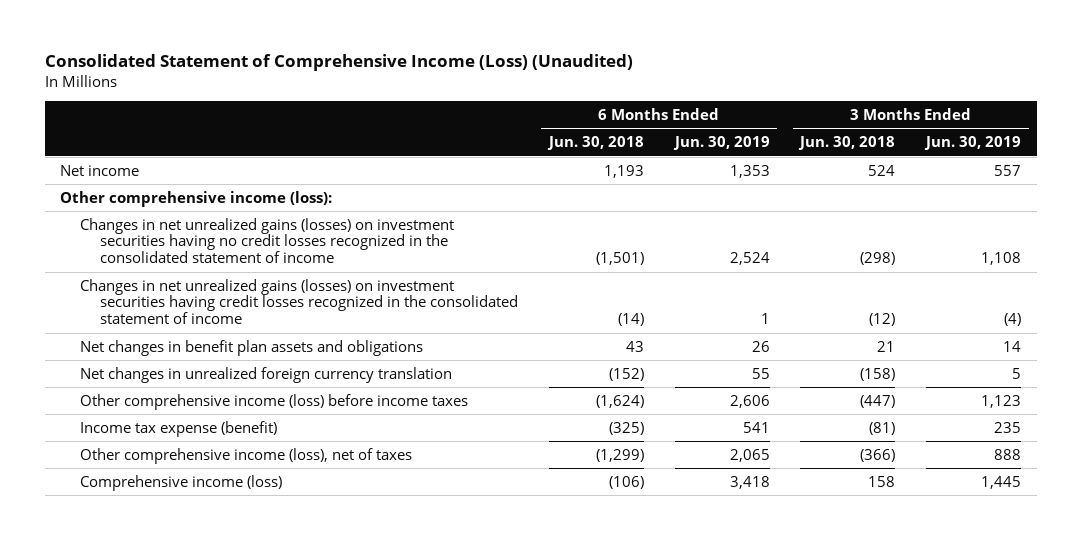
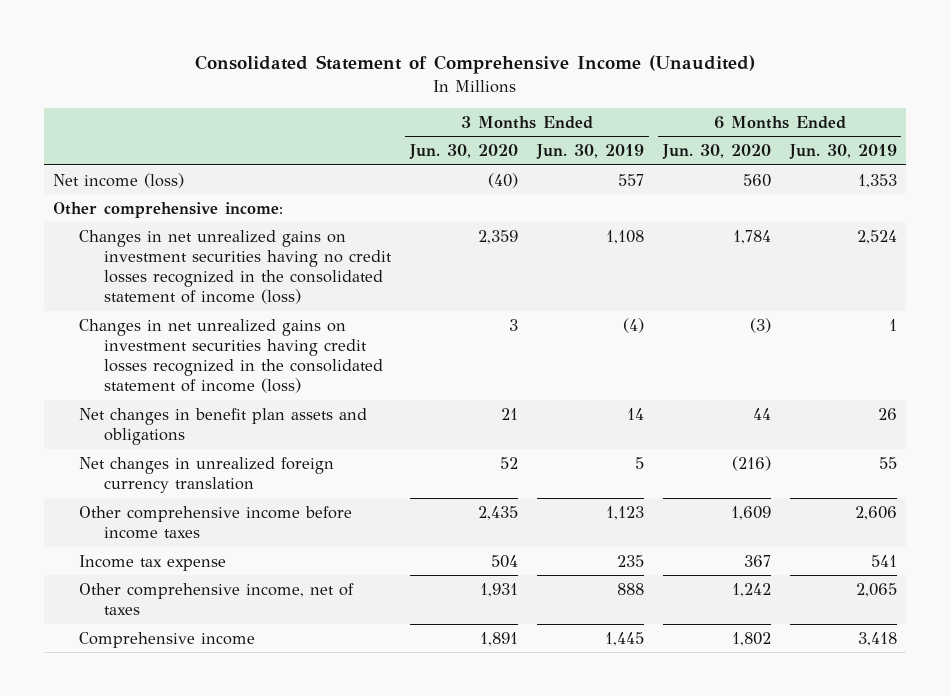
[44,54,633,72] Consolidated Statement of Comprehensive Income (Loss) (Unaudited) -> [195,55,756,75] Consolidated Statement of Comprehensive Income (Unaudited)
[546,136,644,151] Jun. 30, 2018 -> none
[798,136,896,151] Jun. 30, 2018 -> none
none -> [409,144,519,160] Jun. 30, 2020
none -> [661,144,771,160] Jun. 30, 2020
[60,164,140,176] Net income -> [53,172,185,188] Net income (loss)
[60,190,333,207] Other comprehensive income (loss): -> [53,201,284,218] Other comprehensive income:
[80,217,455,264] Changes in net unrealized gains (losses) on investment securities having no credit losses recognized in the consolidated statement of income -> [78,229,393,305] Changes in net unrealized gains on investment securities having no credit losses recognized in the consolidated statement of income (loss)
[80,278,518,325] Changes in net unrealized gains (losses) on investment securities having credit losses recognized in the consolidated statement of income -> [78,318,384,394] Changes in net unrealized gains on investment securities having credit losses recognized in the consolidated statement of income (loss)
[80,393,469,410] Other comprehensive income (loss) before income taxes -> [78,505,352,540] Other comprehensive income before income taxes
[80,420,278,437] Income tax expense (benefit) -> [78,554,226,571] Income tax expense
[80,447,413,464] Other comprehensive income (loss), net of taxes -> [78,582,354,616] Other comprehensive income, net of taxes
[80,474,283,491] Comprehensive income (loss) -> [78,631,255,648] Comprehensive income

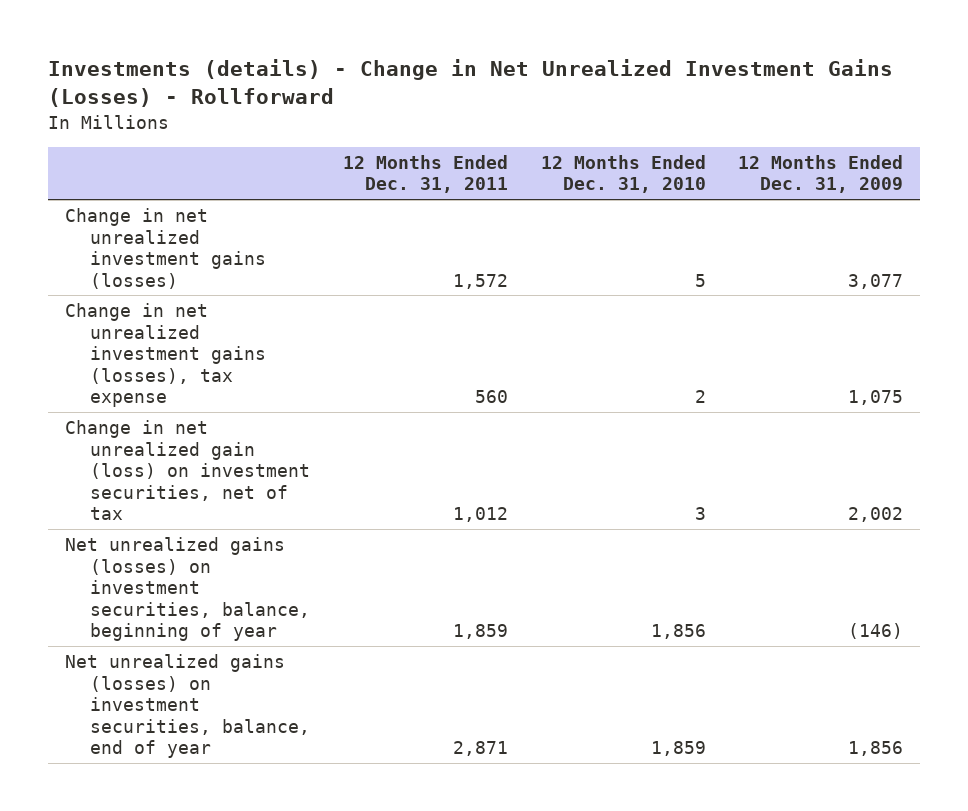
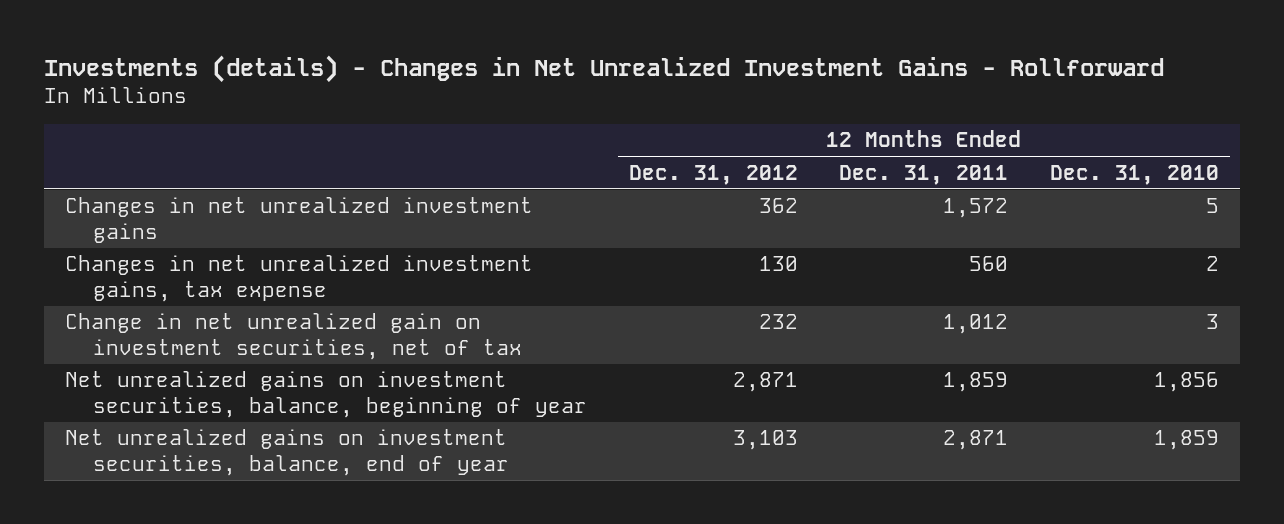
[48,59,894,108] Investments (details) - Change in Net Unrealized Investment Gains (Losses) - Rollforward -> [43,54,1164,83] Investments (details) - Changes in Net Unrealized Investment Gains - Rollforward
[738,154,904,194] 12 Months Ended Dec. 31, 2009 -> none
none -> [628,164,798,185] Dec. 31, 2012
[64,208,266,289] Change in net unrealized investment gains (losses) -> [64,197,533,243] Changes in net unrealized investment gains
[64,303,266,408] Change in net unrealized investment gains (losses), tax expense -> [64,255,533,302] Changes in net unrealized investment gains, tax expense
[64,420,310,521] Change in net unrealized gain (loss) on investment securities, net of tax -> [64,313,522,360] Change in net unrealized gain on investment securities, net of tax
[64,537,310,642] Net unrealized gains (losses) on investment securities, balance, beginning of year -> [64,371,587,418] Net unrealized gains on investment securities, balance, beginning of year
[64,654,310,759] Net unrealized gains (losses) on investment securities, balance, end of year -> [64,429,509,476] Net unrealized gains on investment securities, balance, end of year

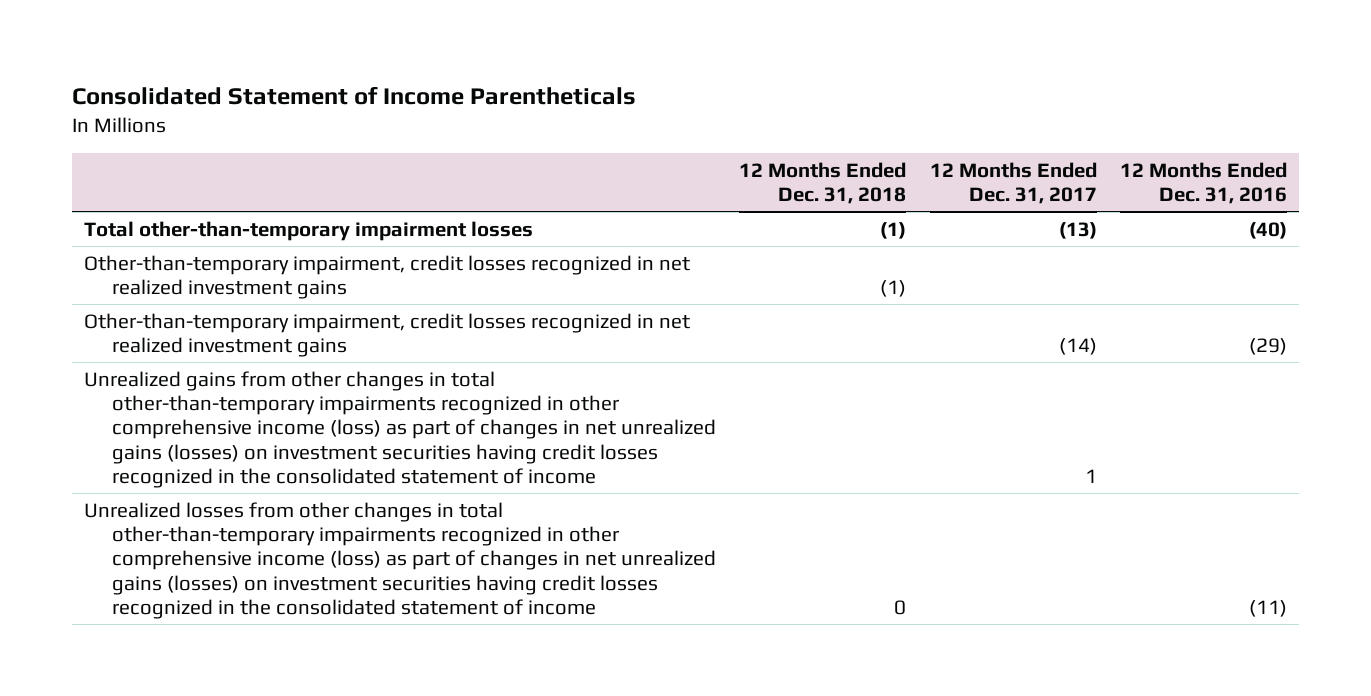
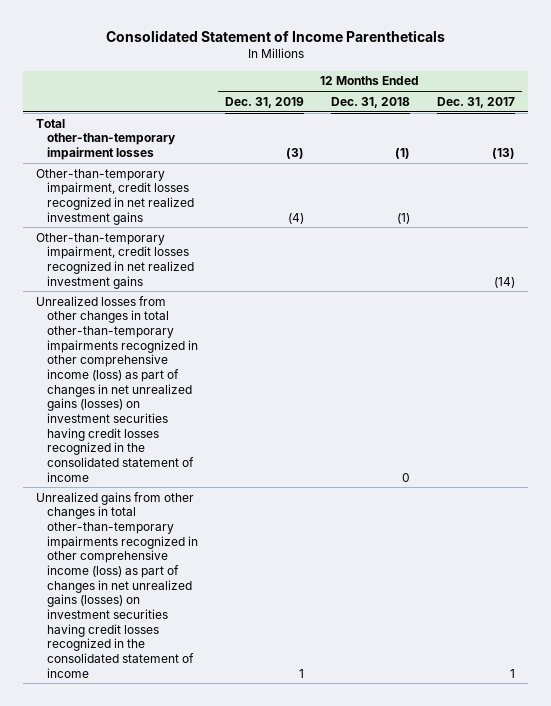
[1119,161,1287,204] 12 Months Ended Dec. 31, 2016 -> none
none -> [225,96,305,108] Dec. 31, 2019
[83,370,716,488] Unrealized gains from other changes in total other-than-temporary impairments recognized in other comprehensive income (loss) as part of changes in net unrealized gains (losses) on investment securities having credit losses recognized in the consolidated statement of income -> [36,491,199,678] Unrealized gains from other changes in total other-than-temporary impairments recognized in other comprehensive income (loss) as part of changes in net unrealized gains (losses) on investment securities having credit losses recognized in the consolidated statement of income

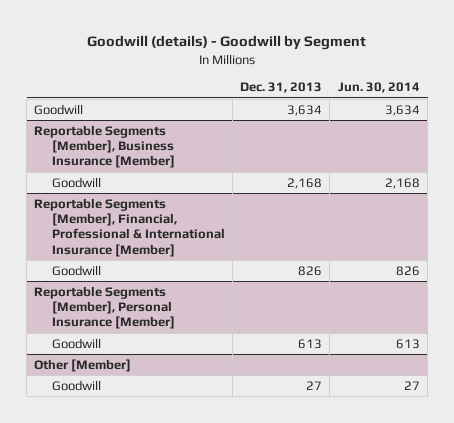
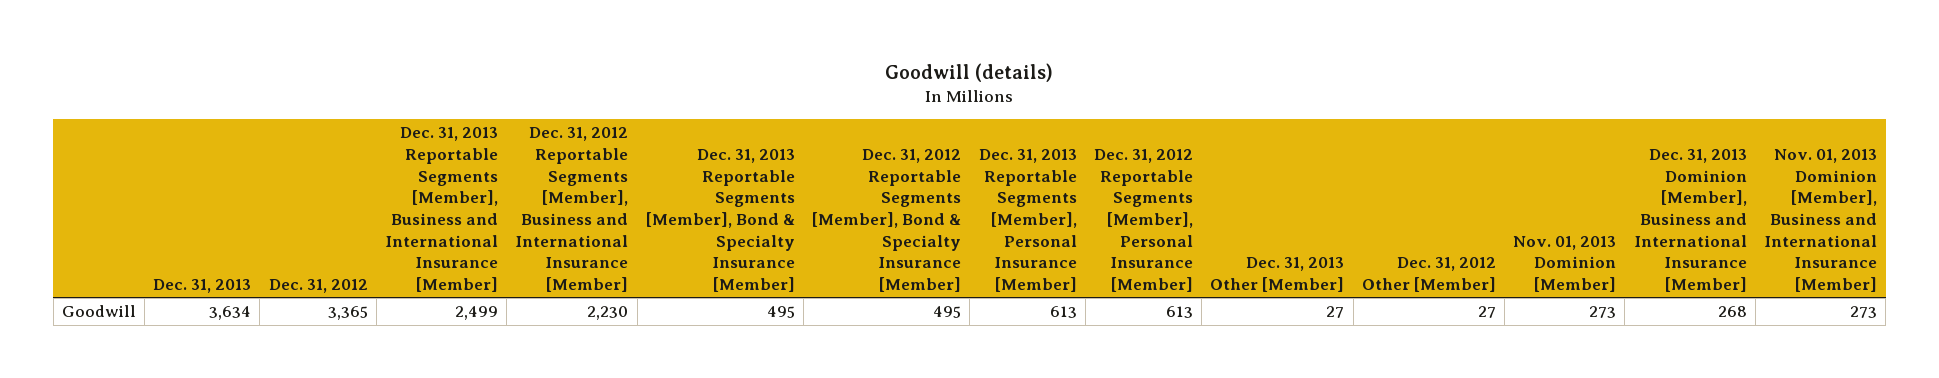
[87,35,367,51] Goodwill (details) - Goodwill by Segment -> [885,63,1054,83] Goodwill (details)
[337,82,420,94] Jun. 30, 2014 -> none
none -> [268,278,368,293] Dec. 31, 2012
none -> [385,127,499,292] Dec. 31, 2013 Reportable Segments [Member], Business and International Insurance [Member]
none -> [515,127,629,292] Dec. 31, 2012 Reportable Segments [Member], Business and International Insurance [Member]
none -> [645,148,795,292] Dec. 31, 2013 Reportable Segments [Member], Bond & Specialty Insurance [Member]
none -> [812,148,962,292] Dec. 31, 2012 Reportable Segments [Member], Bond & Specialty Insurance [Member]
none -> [978,148,1077,292] Dec. 31, 2013 Reportable Segments [Member], Personal Insurance [Member]
none -> [1094,148,1194,292] Dec. 31, 2012 Reportable Segments [Member], Personal Insurance [Member]
none -> [1210,257,1345,292] Dec. 31, 2013 Other [Member]
none -> [1361,257,1496,292] Dec. 31, 2012 Other [Member]
none -> [1513,235,1617,292] Nov. 01, 2013 Dominion [Member]
none -> [1633,148,1747,292] Dec. 31, 2013 Dominion [Member], Business and International Insurance [Member]
none -> [1763,148,1877,292] Nov. 01, 2013 Dominion [Member], Business and International Insurance [Member]
[34,124,175,169] Reportable Segments [Member], Business Insurance [Member] -> none
[51,176,101,188] Goodwill -> none
[34,197,225,257] Reportable Segments [Member], Financial, Professional & International Insurance [Member] -> none
[51,264,101,276] Goodwill -> none
[34,285,175,330] Reportable Segments [Member], Personal Insurance [Member] -> none
[51,337,101,349] Goodwill -> none
[34,358,132,372] Other [Member] -> none
[51,379,101,391] Goodwill -> none

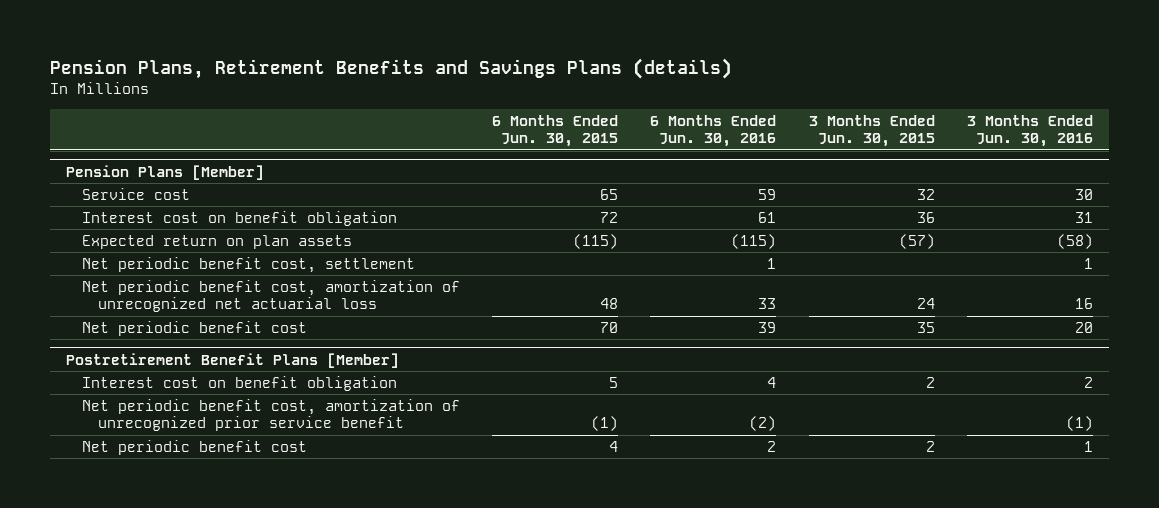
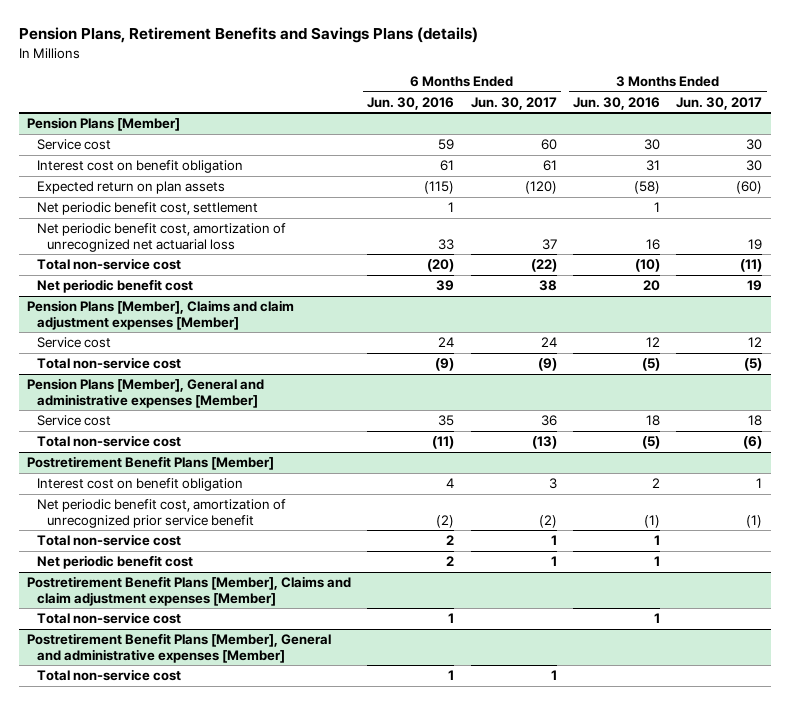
[492,114,619,148] 6 Months Ended Jun. 30, 2015 -> none
[808,114,935,148] 3 Months Ended Jun. 30, 2015 -> none
none -> [470,96,557,110] Jun. 30, 2017
none -> [676,96,763,110] Jun. 30, 2017
none -> [36,258,181,271] Total non-service cost
none -> [26,300,294,330] Pension Plans [Member], Claims and claim adjustment expenses [Member]
none -> [36,337,111,349] Service cost
none -> [36,357,181,370] Total non-service cost
none -> [26,378,264,408] Pension Plans [Member], General and administrative expenses [Member]
none -> [36,415,111,427] Service cost
none -> [36,435,181,448] Total non-service cost
none -> [36,534,181,547] Total non-service cost
none -> [26,576,351,606] Postretirement Benefit Plans [Member], Claims and claim adjustment expenses [Member]
none -> [36,612,181,625] Total non-service cost
none -> [26,633,331,663] Postretirement Benefit Plans [Member], General and administrative expenses [Member]
none -> [36,669,181,682] Total non-service cost

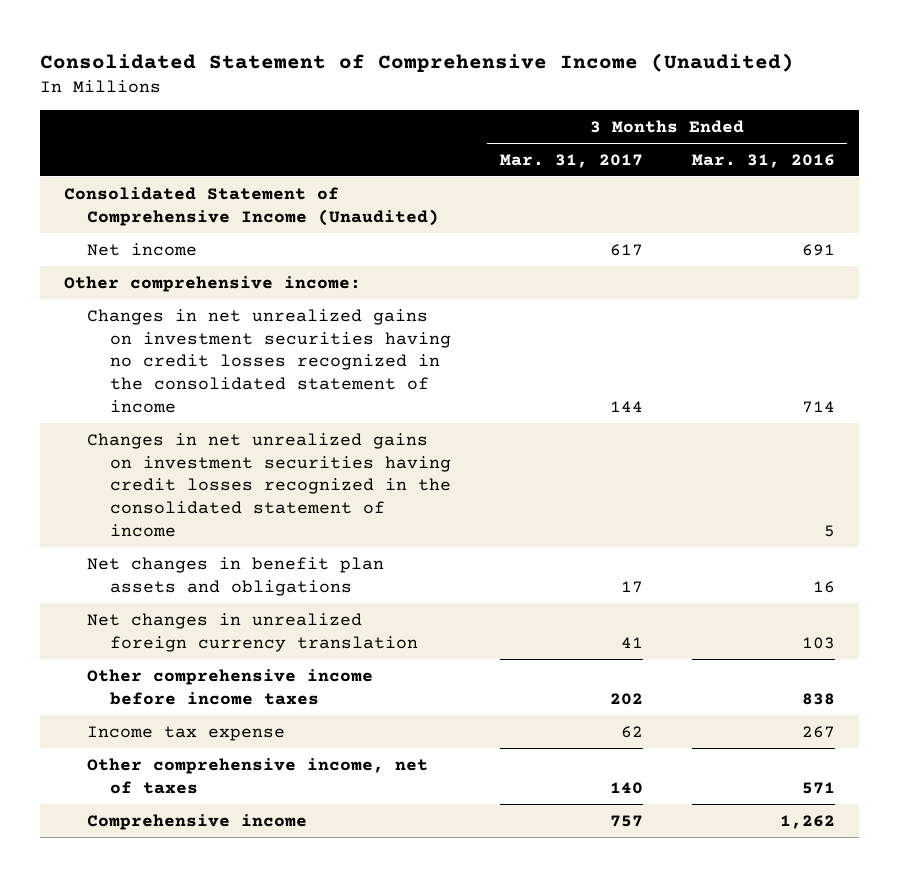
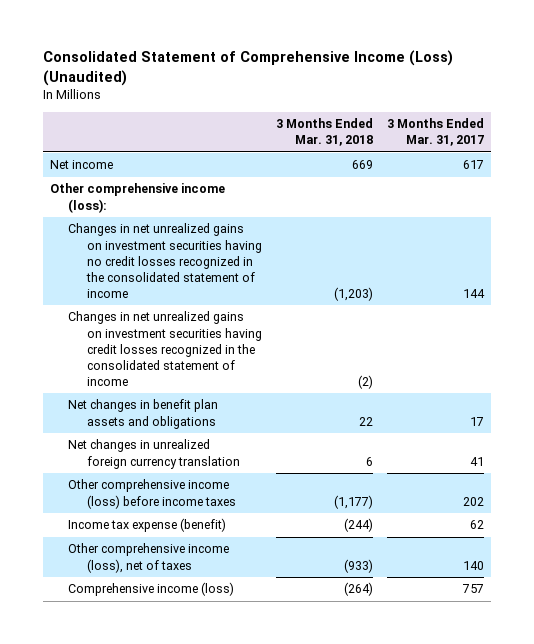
[39,52,794,72] Consolidated Statement of Comprehensive Income (Unaudited) -> [42,50,453,86] Consolidated Statement of Comprehensive Income (Loss) (Unaudited)
[691,153,835,168] Mar. 31, 2016 -> none
none -> [276,118,374,147] 3 Months Ended Mar. 31, 2018
[64,186,439,226] Consolidated Statement of Comprehensive Income (Unaudited) -> none
[64,275,362,292] Other comprehensive income: -> [49,183,225,213] Other comprehensive income (loss):
[86,668,373,705] Other comprehensive income before income taxes -> [68,479,237,509] Other comprehensive income (loss) before income taxes
[86,725,285,741] Income tax expense -> [68,518,227,533] Income tax expense (benefit)
[86,757,428,794] Other comprehensive income, net of taxes -> [68,543,230,573] Other comprehensive income (loss), net of taxes
[86,813,307,830] Comprehensive income -> [68,582,235,597] Comprehensive income (loss)

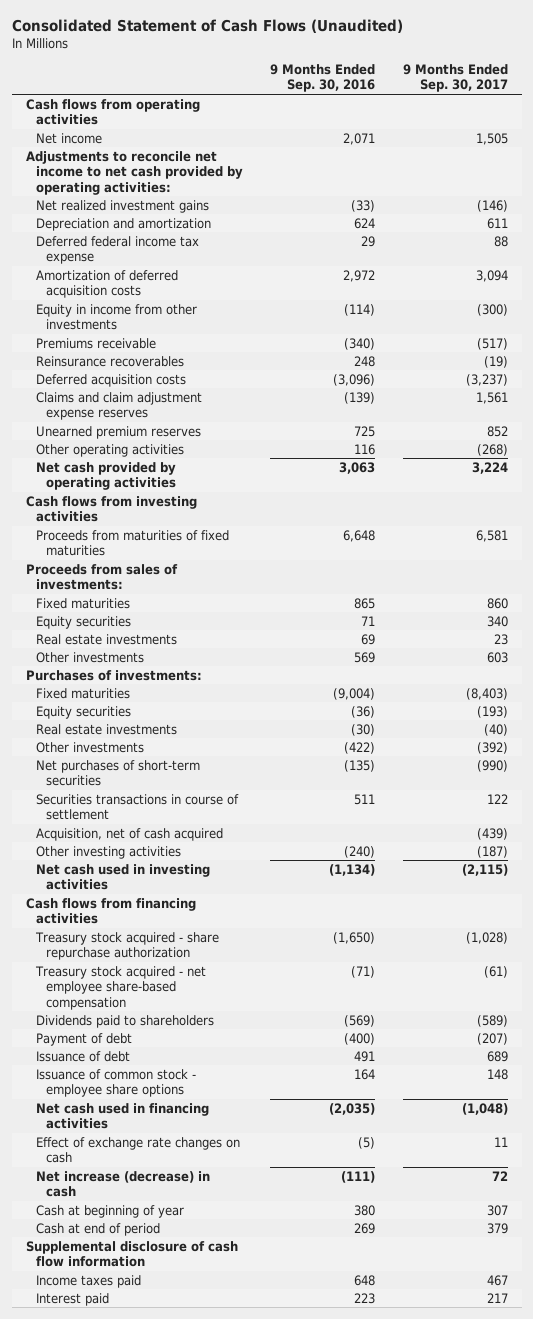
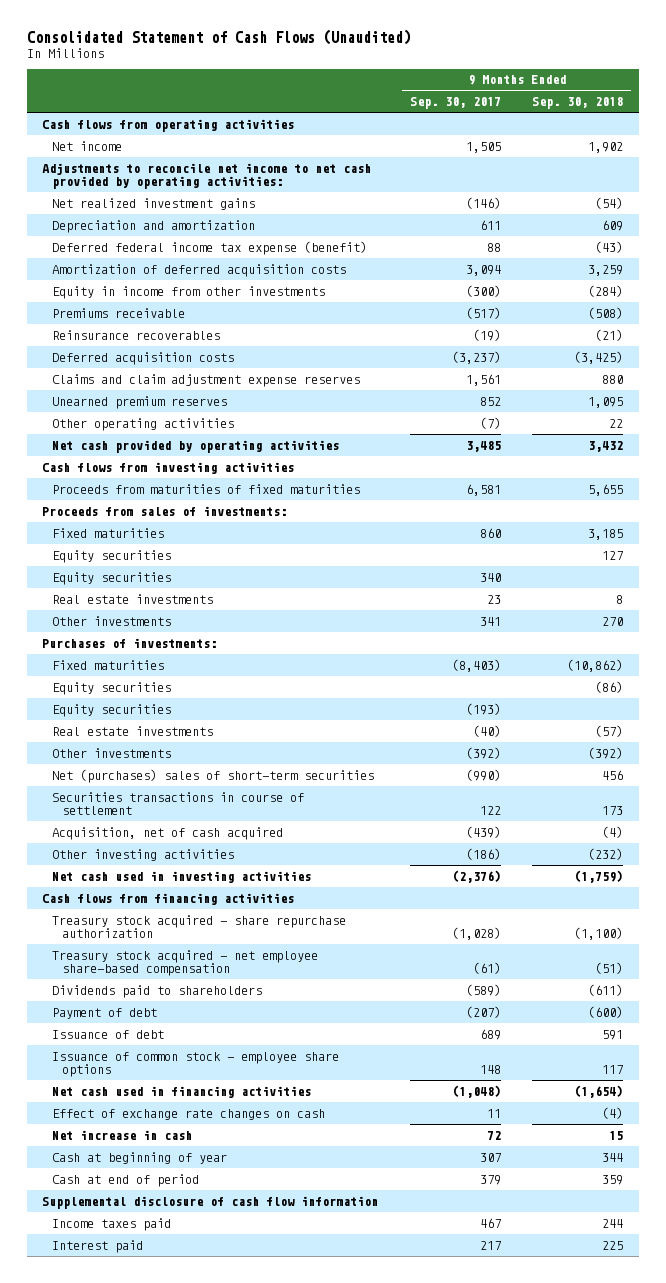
[270,64,376,93] 9 Months Ended Sep. 30, 2016 -> none
none -> [532,97,624,110] Sep. 30, 2018
[35,235,199,265] Deferred federal income tax expense -> [52,240,368,255] Deferred federal income tax expense (benefit)
[476,443,508,456] (268) -> [479,416,501,429] (7)
[471,461,508,474] 3,224 -> [465,440,501,452] 3,485
none -> [52,549,172,563] Equity securities
[486,651,508,663] 603 -> [479,616,501,626] 341
none -> [52,681,172,695] Equity securities
[35,759,200,787] Net purchases of short-term securities -> [52,768,375,783] Net (purchases) sales of short-term securities
[476,845,508,858] (187) -> [465,847,501,860] (186)
[461,863,508,876] (2,115) -> [451,869,501,883] (2,376)
[35,1170,210,1198] Net increase (decrease) in cash -> [52,1129,193,1140] Net increase in cash

